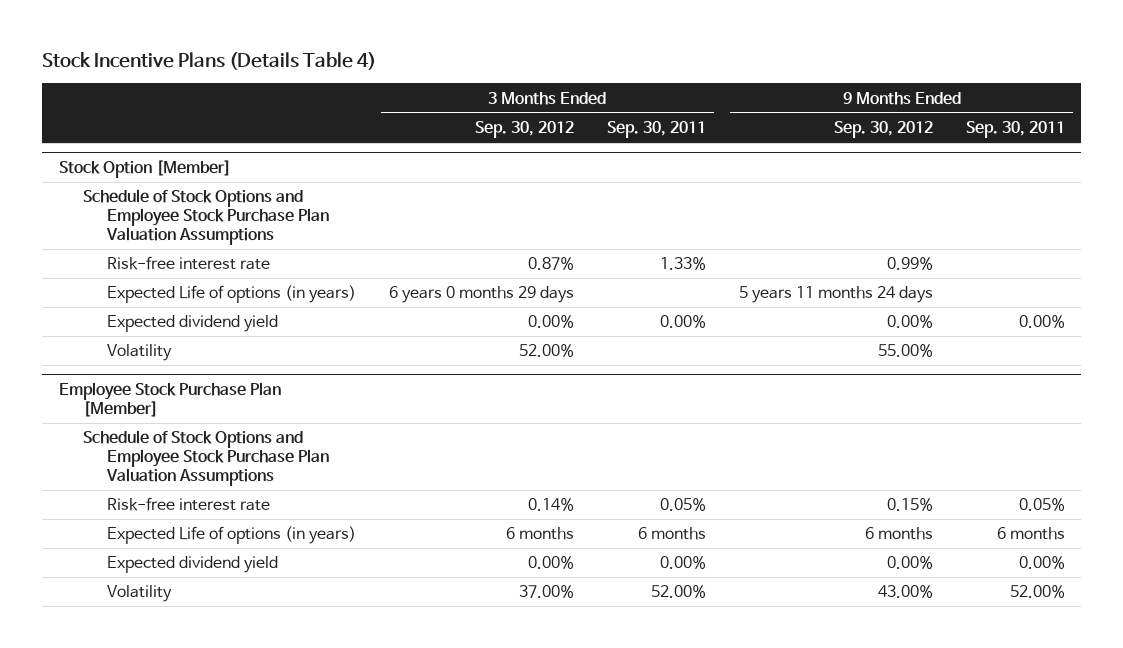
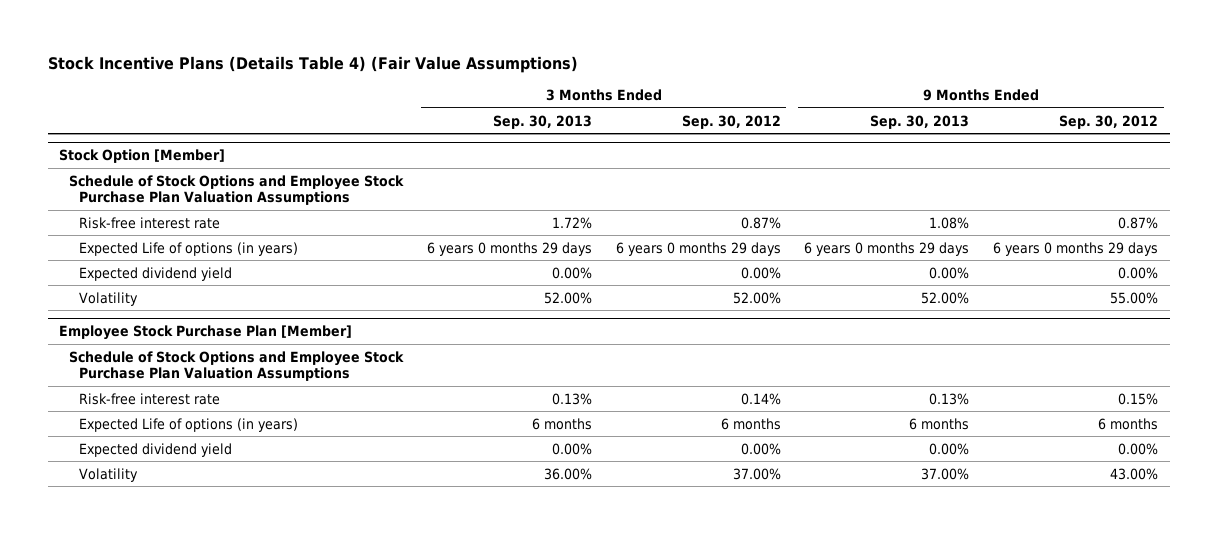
[42,52,377,71] Stock Incentive Plans (Details Table 4) -> [47,55,578,73] Stock Incentive Plans (Details Table 4) (Fair Value Assumptions)
[606,121,706,139] Sep. 30, 2011 -> none
[965,121,1065,139] Sep. 30, 2011 -> none
none -> [492,114,592,129] Sep. 30, 2013
none -> [870,114,970,129] Sep. 30, 2013
[886,257,933,271] 0.99% -> [1117,216,1158,229] 0.87%
[738,286,933,304] 5 years 11 months 24 days -> [992,241,1158,256] 6 years 0 months 29 days

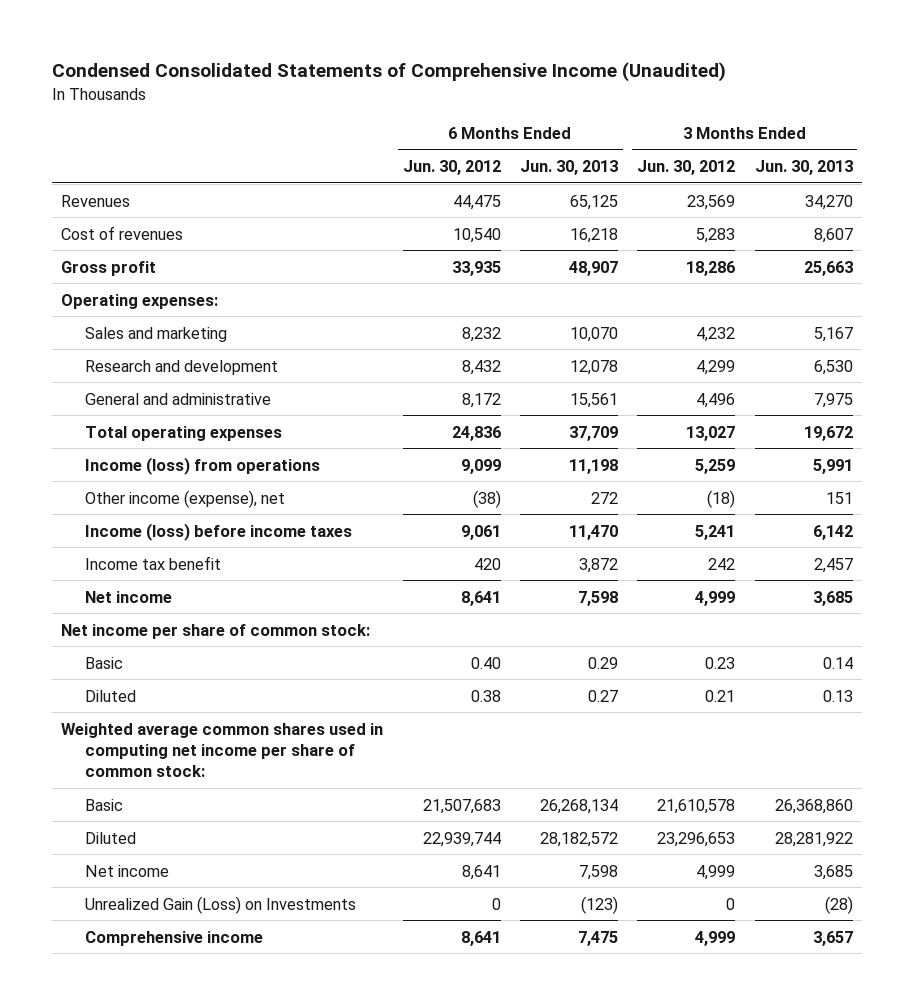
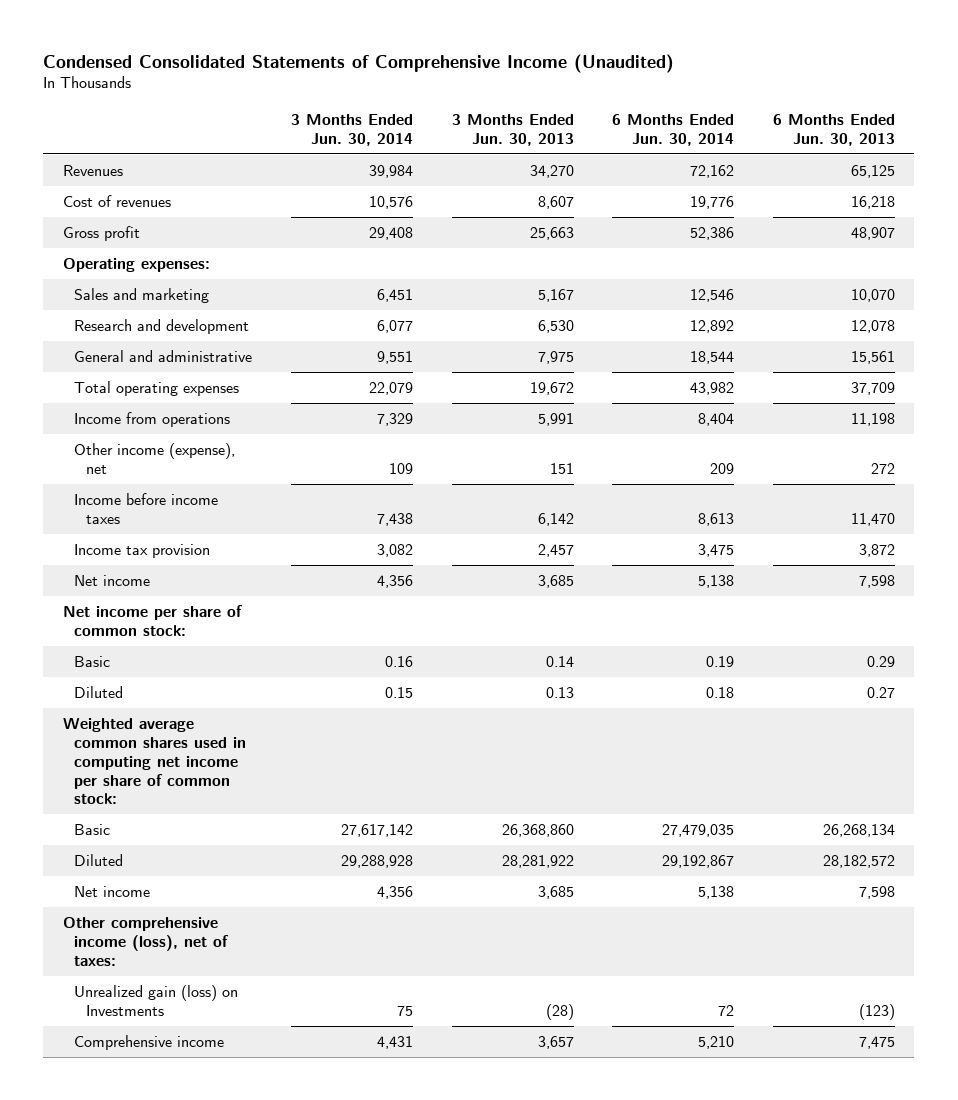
[402,160,501,176] Jun. 30, 2012 -> none
[637,160,736,176] Jun. 30, 2012 -> none
none -> [291,113,414,146] 3 Months Ended Jun. 30, 2014
none -> [612,113,735,146] 6 Months Ended Jun. 30, 2014
[85,456,321,475] Income (loss) from operations -> [74,411,231,427] Income from operations
[85,522,353,541] Income (loss) before income taxes -> [74,492,219,524] Income before income taxes
[85,555,222,570] Income tax benefit -> [74,543,211,558] Income tax provision
none -> [62,916,230,966] Other comprehensive income (loss), net of taxes:
[85,895,357,914] Unrealized Gain (Loss) on Investments -> [74,984,239,1016] Unrealized gain (loss) on Investments

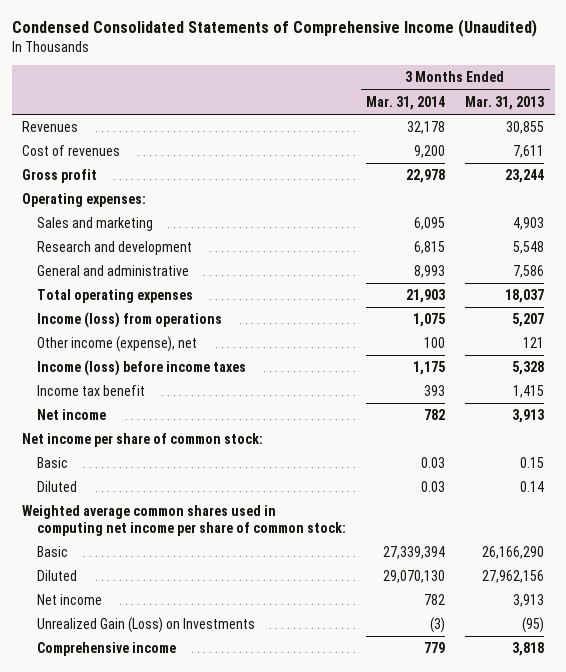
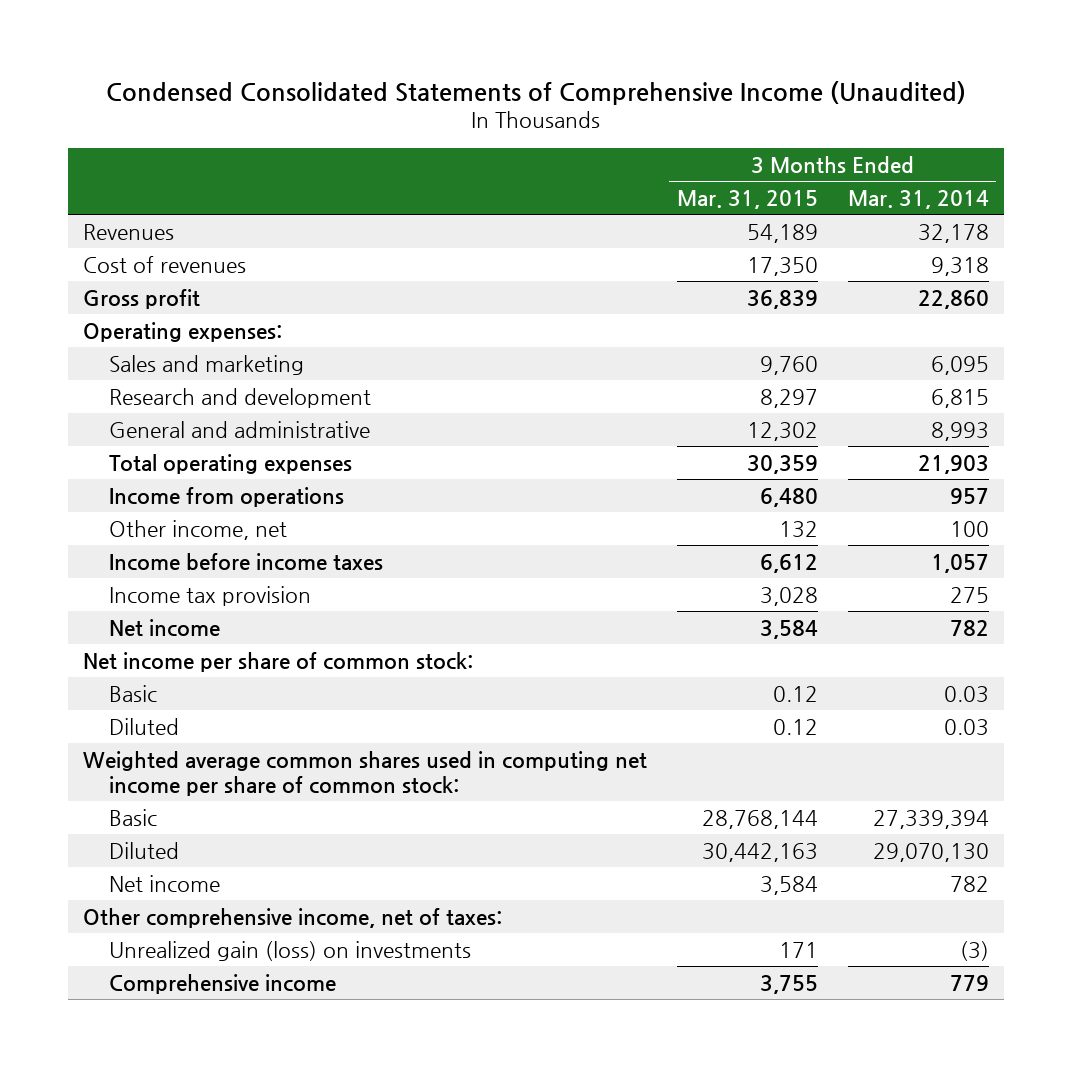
[465,95,545,110] Mar. 31, 2013 -> none
none -> [676,190,818,210] Mar. 31, 2015
[414,145,446,159] 9,200 -> [930,256,989,276] 9,318
[406,169,446,184] 22,978 -> [917,289,989,309] 22,860
[37,312,223,329] Income (loss) from operations -> [109,486,345,507] Income from operations
[413,313,446,328] 1,075 -> [949,487,989,504] 957
[37,336,198,353] Other income (expense), net -> [109,519,288,540] Other income, net
[37,360,247,377] Income (loss) before income taxes -> [109,552,384,571] Income before income taxes
[413,361,446,376] 1,175 -> [930,553,989,573] 1,057
[37,385,146,397] Income tax benefit -> [109,585,312,606] Income tax provision
[424,385,446,397] 393 -> [949,586,989,603] 275
none -> [82,907,502,928] Other comprehensive income, net of taxes:
[37,617,256,634] Unrealized Gain (Loss) on Investments -> [109,940,472,961] Unrealized gain (loss) on investments

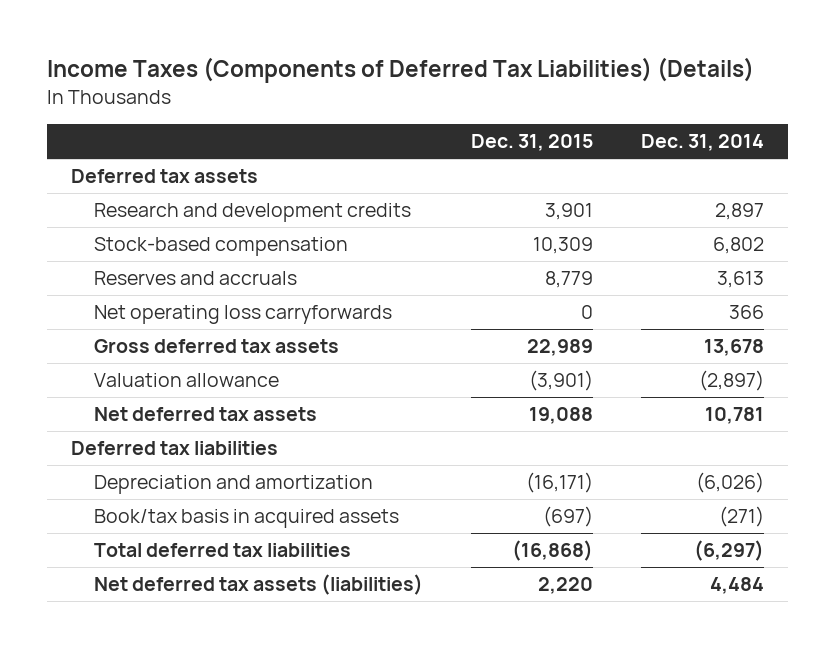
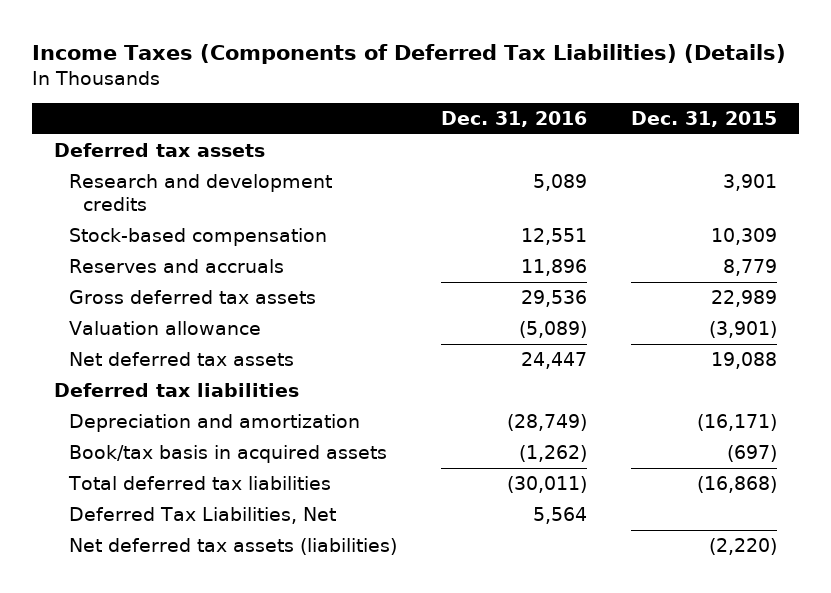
[641,134,765,152] Dec. 31, 2014 -> none
none -> [440,111,587,128] Dec. 31, 2016
[94,305,393,325] Net operating loss carryforwards -> none
none -> [68,507,336,525] Deferred Tax Liabilities, Net
[538,577,594,595] 2,220 -> [708,538,777,556] (2,220)

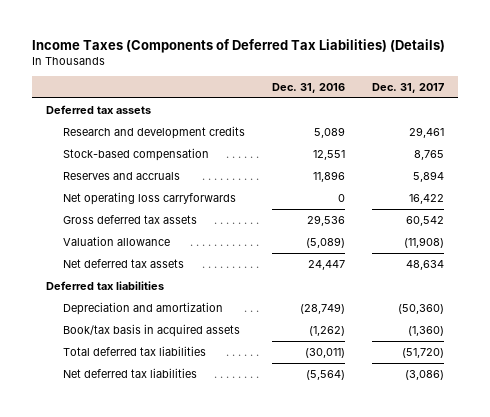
[630,111,777,128] Dec. 31, 2015 -> none
none -> [372,82,445,93] Dec. 31, 2017
none -> [63,191,237,205] Net operating loss carryforwards
[68,538,397,556] Net deferred tax assets (liabilities) -> none
[68,507,336,525] Deferred Tax Liabilities, Net -> [63,367,198,378] Net deferred tax liabilities
[532,507,587,525] 5,564 -> [306,369,346,380] (5,564)

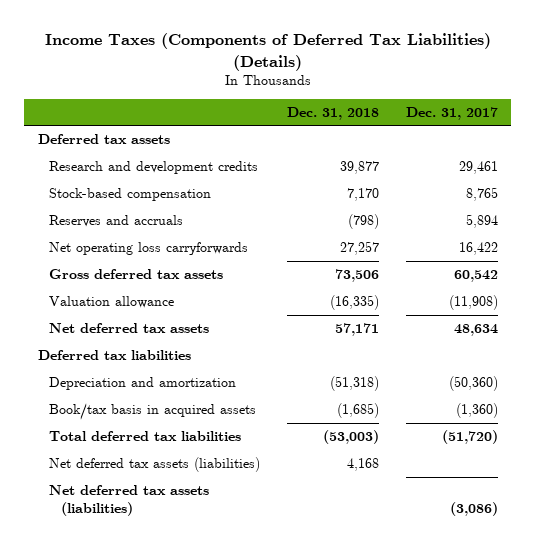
[272,82,346,93] Dec. 31, 2016 -> none
none -> [287,106,380,120] Dec. 31, 2018
none -> [49,457,261,473] Net deferred tax assets (liabilities)
[63,367,198,378] Net deferred tax liabilities -> [49,485,210,516] Net deferred tax assets (liabilities)

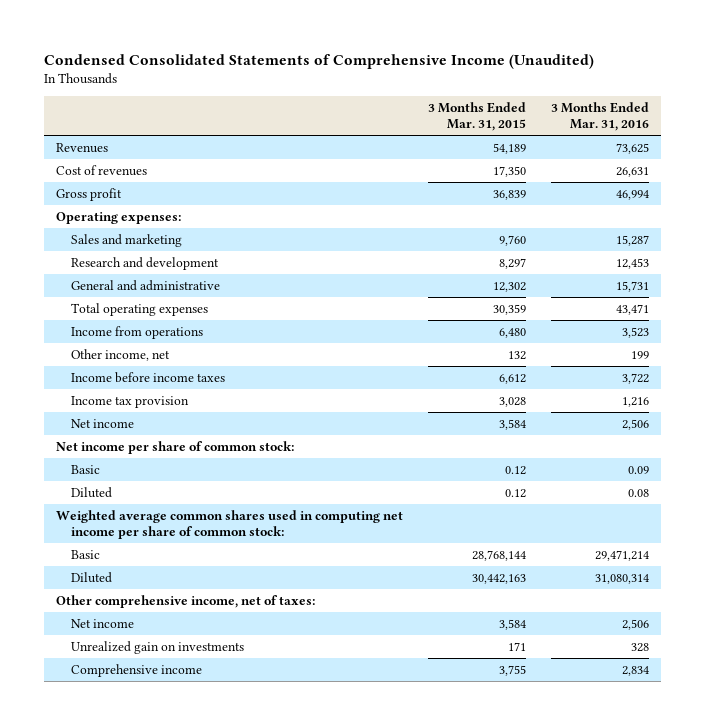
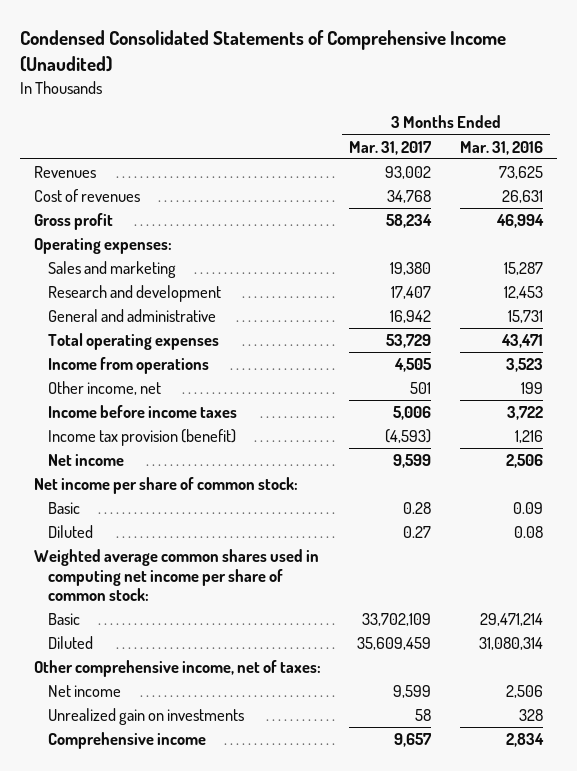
[428,101,527,132] 3 Months Ended Mar. 31, 2015 -> none
none -> [349,140,433,155] Mar. 31, 2017
[71,395,190,408] Income tax provision -> [48,429,237,447] Income tax provision (benefit)

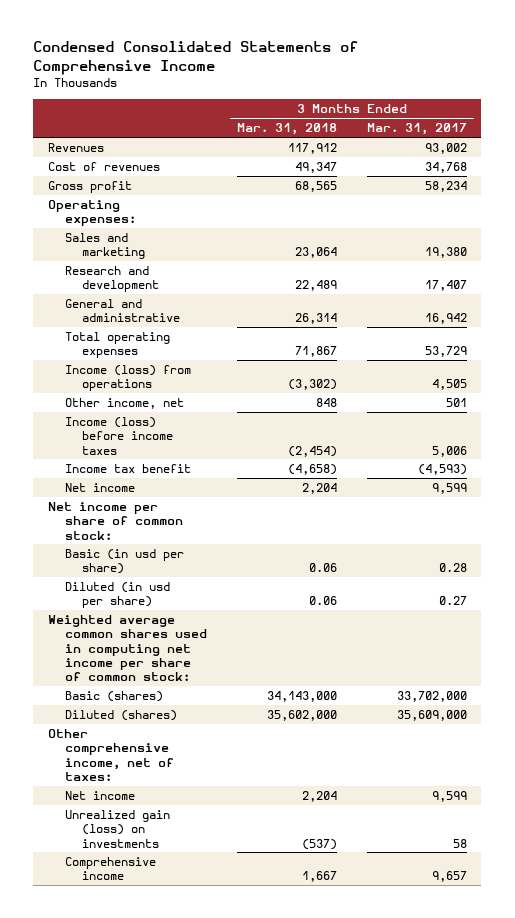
[19,30,506,73] Condensed Consolidated Statements of Comprehensive Income (Unaudited) -> [33,41,359,75] Condensed Consolidated Statements of Comprehensive Income
[459,140,543,155] Mar. 31, 2016 -> none
none -> [236,123,337,136] Mar. 31, 2018
[48,357,210,375] Income from operations -> [65,365,192,392] Income (loss) from operations
[48,405,238,419] Income before income taxes -> [65,417,174,455] Income (loss) before income taxes
[48,429,237,447] Income tax provision (benefit) -> [65,464,192,474] Income tax benefit
[48,502,81,515] Basic -> [65,549,185,575] Basic (in usd per share)
[48,525,94,539] Diluted -> [65,582,171,609] Diluted (in usd per share)
[48,613,81,626] Basic -> [65,691,164,703] Basic (shares)
[362,613,432,627] 33,702,109 -> [396,691,467,703] 33,702,000
[48,636,94,650] Diluted -> [65,710,178,722] Diluted (shares)
[357,637,432,651] 35,609,459 -> [396,710,467,722] 35,609,000
[48,708,245,726] Unrealized gain on investments -> [65,810,171,848] Unrealized gain (loss) on investments

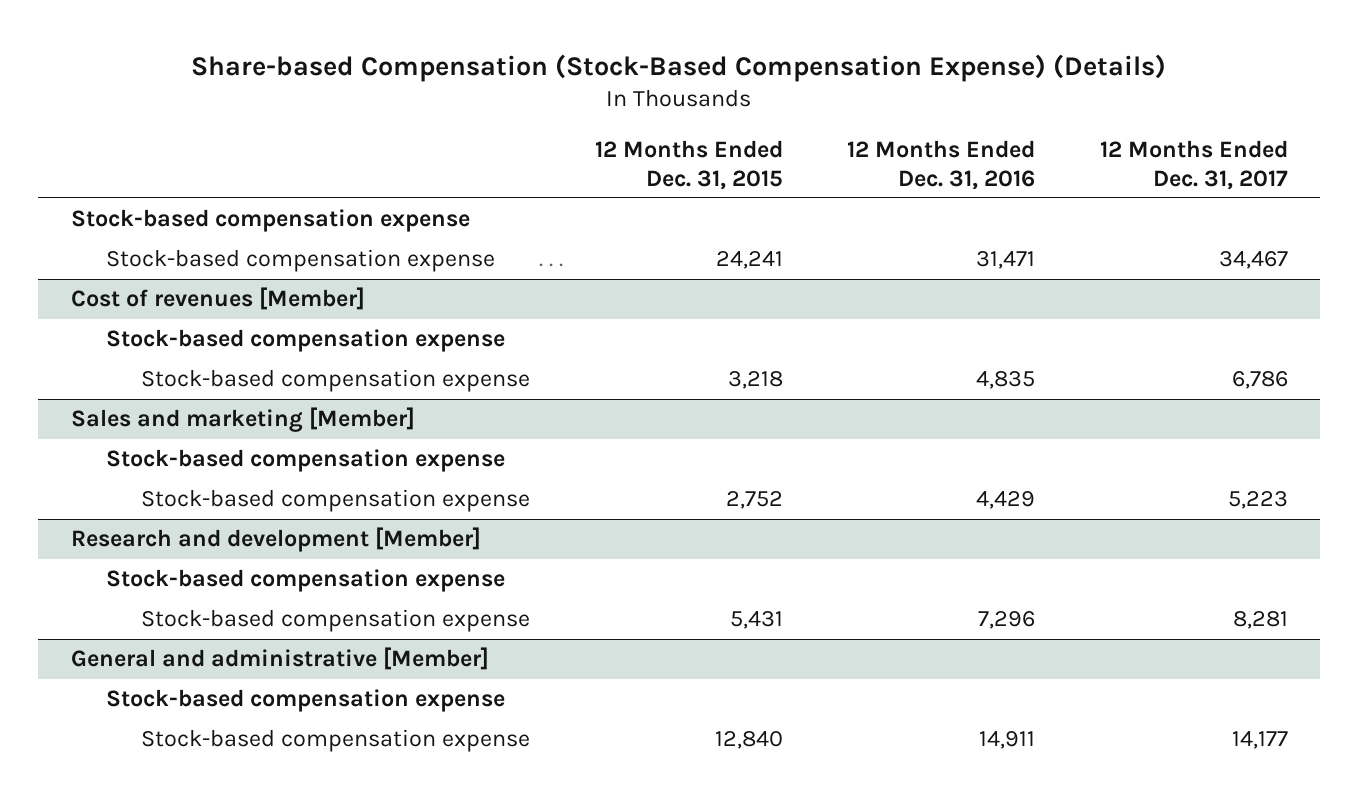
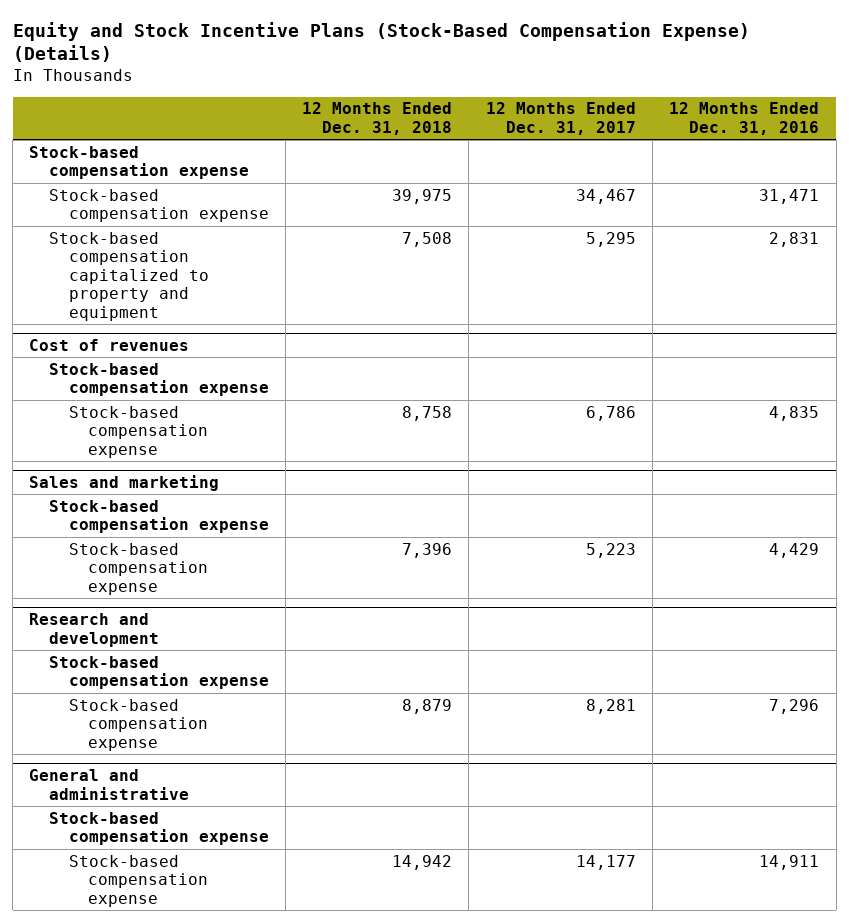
[191,53,1167,82] Share-based Compensation (Stock-Based Compensation Expense) (Details) -> [12,21,750,63] Equity and Stock Incentive Plans (Stock-Based Compensation Expense) (Details)
[594,139,783,190] 12 Months Ended Dec. 31, 2015 -> none
none -> [302,102,453,135] 12 Months Ended Dec. 31, 2018
none -> [49,231,209,322] Stock-based compensation capitalized to property and equipment
[70,287,365,311] Cost of revenues [Member] -> [29,338,190,351] Cost of revenues
[70,407,415,433] Sales and marketing [Member] -> [29,474,220,491] Sales and marketing
[70,527,481,553] Research and development [Member] -> [29,612,160,647] Research and development
[70,647,489,671] General and administrative [Member] -> [29,768,190,800] General and administrative

